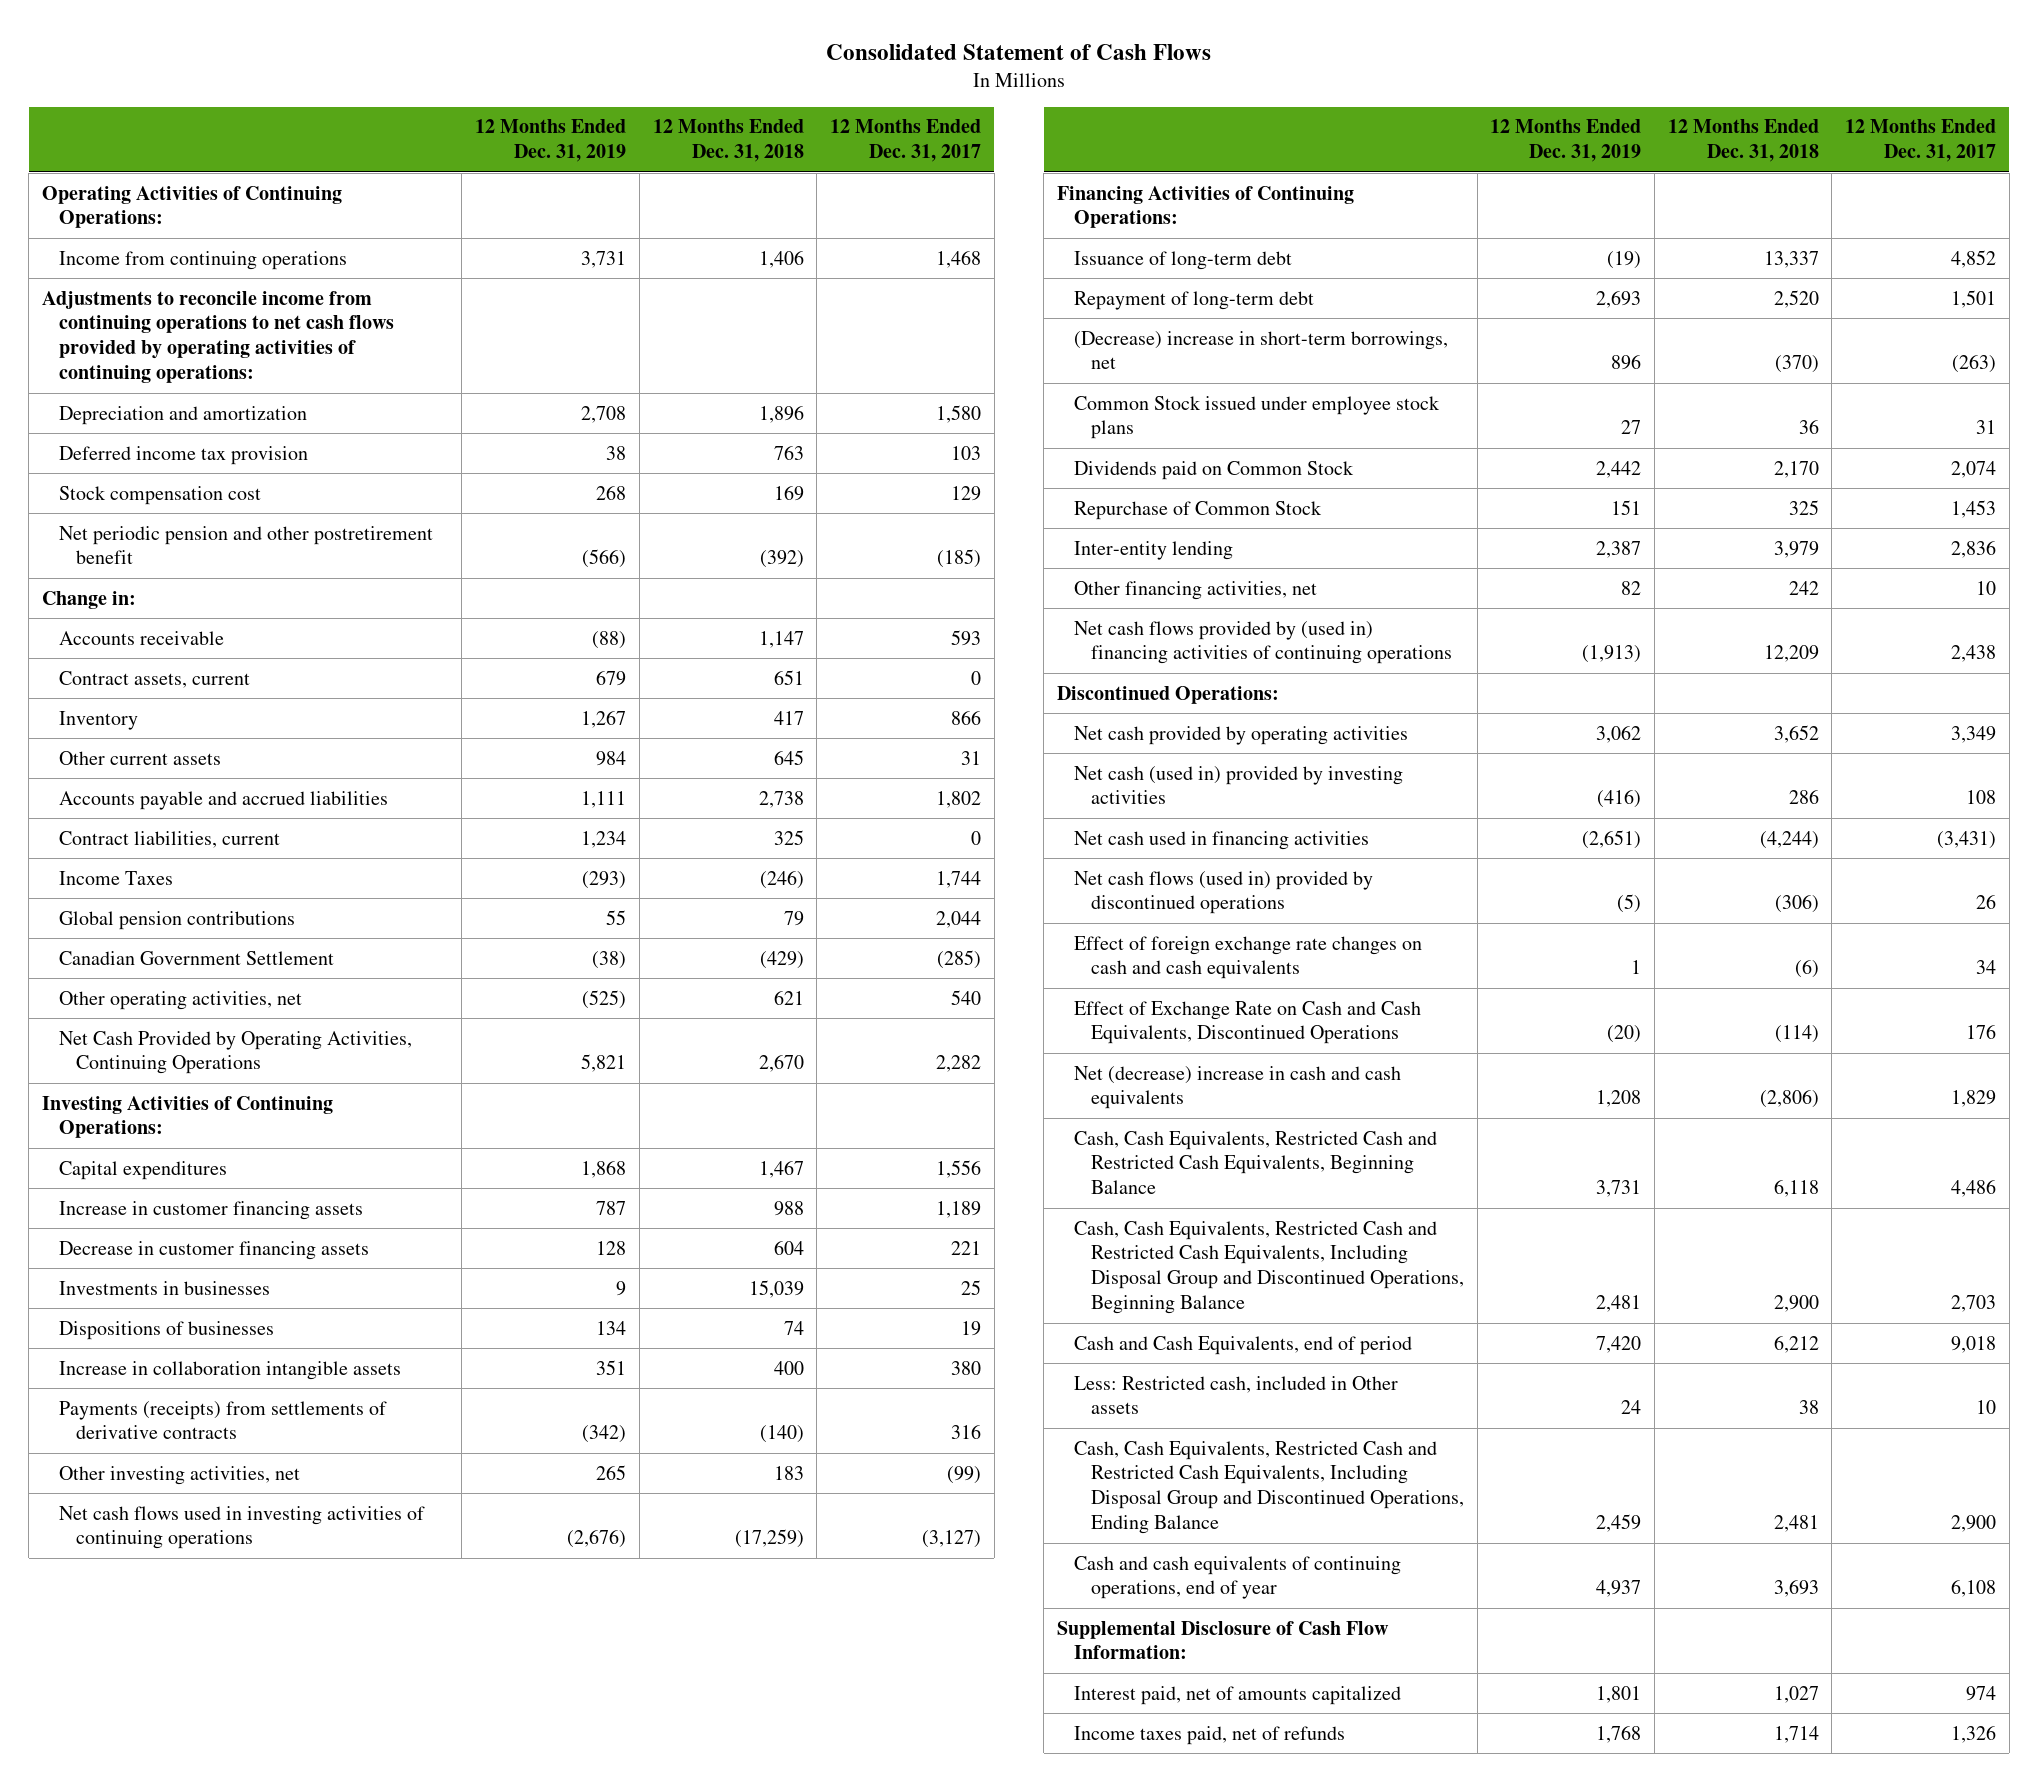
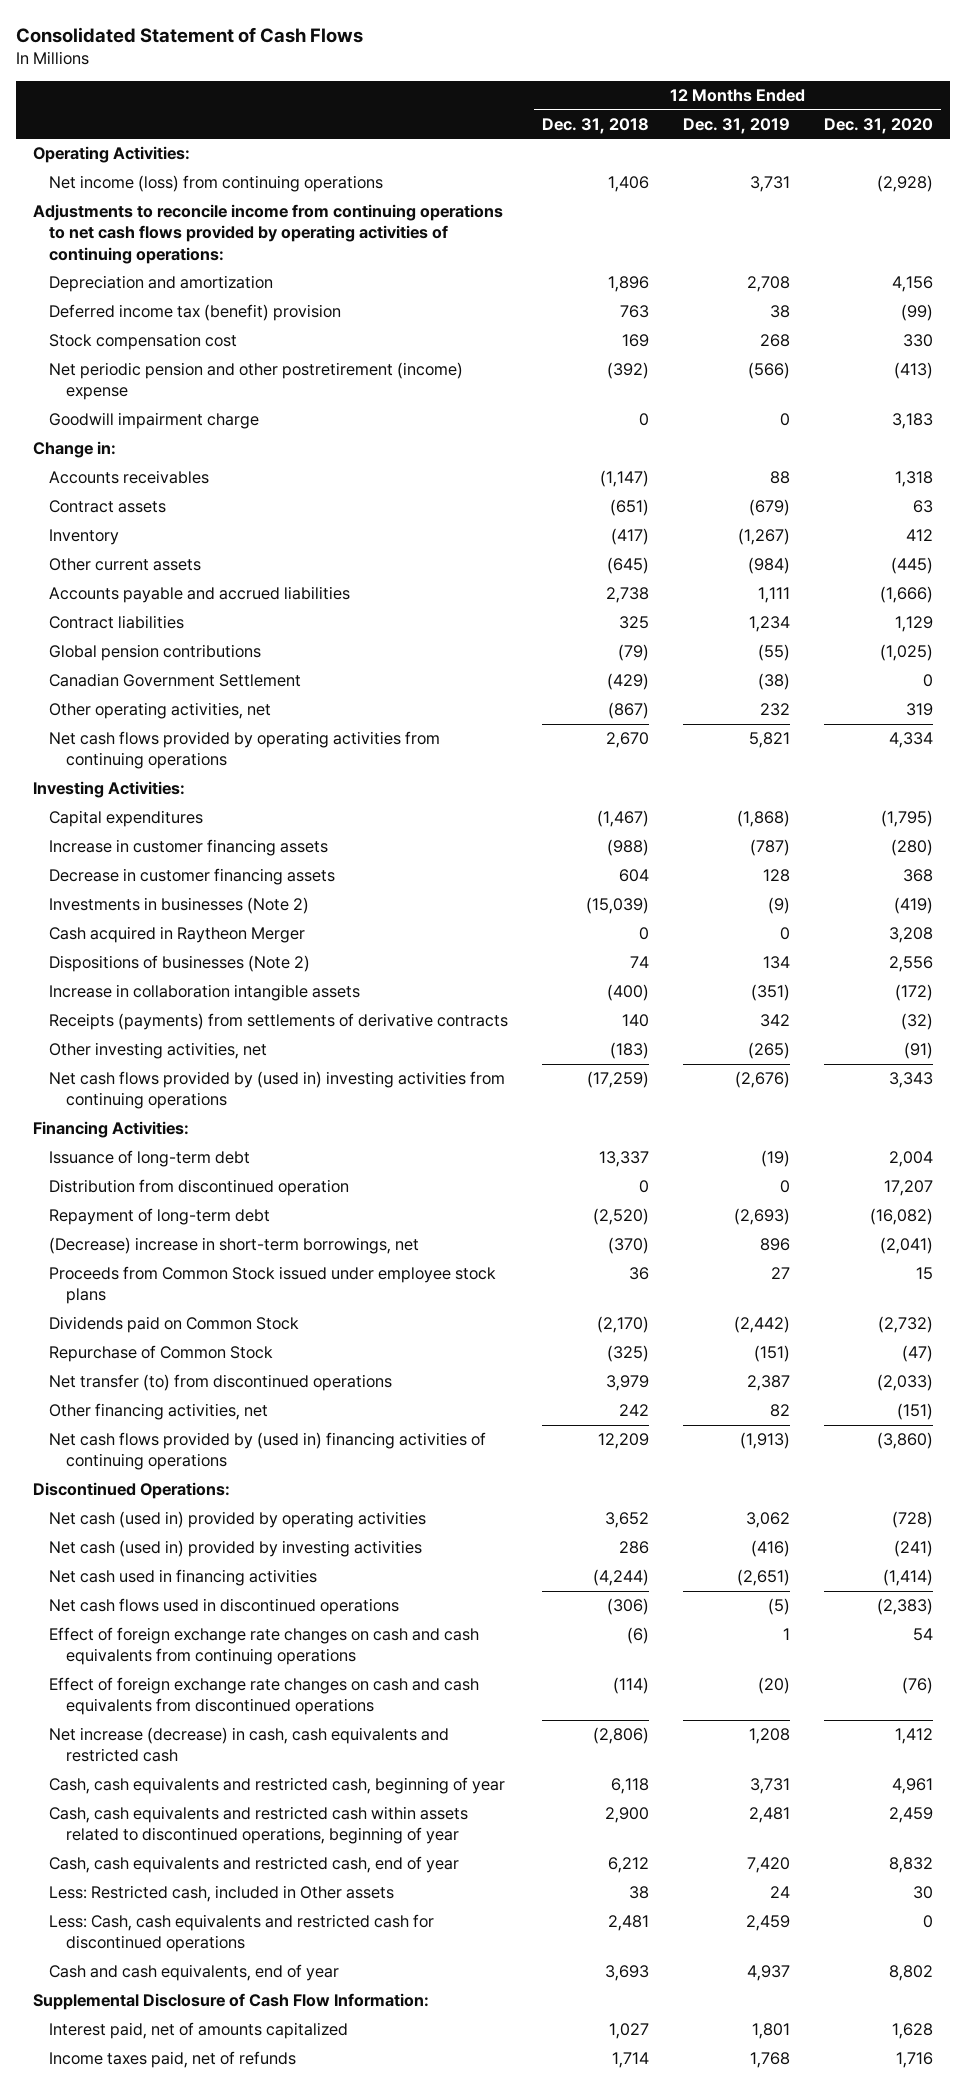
[829,119,981,163] 12 Months Ended Dec. 31, 2017 -> none
none -> [823,117,933,134] Dec. 31, 2020
[42,185,343,229] Operating Activities of Continuing Operations: -> [32,146,190,164] Operating Activities:
[58,250,347,270] Income from continuing operations -> [49,175,384,193] Net income (loss) from continuing operations
[58,445,308,465] Deferred income tax provision -> [49,304,342,322] Deferred income tax (benefit) provision
[58,525,433,565] Net periodic pension and other postretirement benefit -> [49,362,464,401] Net periodic pension and other postretirement (income) expense
none -> [49,412,260,430] Goodwill impairment charge
[58,630,224,645] Accounts receivable -> [49,470,210,485] Accounts receivables
[592,630,627,649] (88) -> [770,471,791,485] 88
[758,630,804,648] 1,147 -> [600,470,650,488] (1,147)
[58,670,250,688] Contract assets, current -> [49,500,167,514] Contract assets
[596,669,627,686] 679 -> [749,499,791,517] (679)
[773,669,804,685] 651 -> [610,499,650,517] (651)
[581,709,627,728] 1,267 -> [738,528,791,546] (1,267)
[773,710,804,725] 417 -> [611,528,650,546] (417)
[596,750,627,766] 984 -> [748,557,791,575] (984)
[773,749,804,765] 645 -> [607,557,650,575] (645)
[58,870,173,885] Income Taxes -> none
[58,830,280,848] Contract liabilities, current -> [49,615,185,630] Contract liabilities
[606,909,627,925] 55 -> [758,644,791,662] (55)
[783,910,804,926] 79 -> [618,644,650,662] (79)
[582,989,627,1009] (525) -> [760,703,791,717] 232
[773,989,804,1005] 621 -> [608,702,650,720] (867)
[58,1030,412,1075] Net Cash Provided by Operating Activities, Continuing Operations -> [49,731,441,770] Net cash flows provided by operating activities from continuing operations
[42,1095,334,1139] Investing Activities of Continuing Operations: -> [32,781,185,799] Investing Activities:
[581,1159,627,1178] 1,868 -> [737,810,791,828] (1,868)
[758,1159,804,1178] 1,467 -> [597,810,650,828] (1,467)
[596,1200,627,1215] 787 -> [750,839,791,857] (787)
[773,1200,804,1216] 988 -> [607,839,650,857] (988)
[58,1280,270,1295] Investments in businesses -> [49,897,310,915] Investments in businesses (Note 2)
[616,1280,627,1296] 9 -> [768,897,791,915] (9)
[748,1279,804,1298] 15,039 -> [586,897,650,915] (15,039)
none -> [49,926,306,944] Cash acquired in Raytheon Merger
[58,1320,274,1340] Dispositions of businesses -> [49,955,311,973] Dispositions of businesses (Note 2)
[596,1359,627,1375] 351 -> [751,984,791,1002] (351)
[773,1360,804,1375] 400 -> [607,984,650,1002] (400)
[58,1400,387,1440] Payments (receipts) from settlements of derivative contracts -> [49,1013,509,1031] Receipts (payments) from settlements of derivative contracts
[582,1425,627,1444] (342) -> [760,1014,791,1028] 342
[759,1425,804,1444] (140) -> [622,1014,650,1028] 140
[596,1464,627,1480] 265 -> [748,1042,791,1060] (265)
[773,1465,804,1480] 183 -> [610,1042,650,1060] (183)
[58,1505,425,1550] Net cash flows used in investing activities of continuing operations -> [49,1071,506,1110] Net cash flows provided by (used in) investing activities from continuing operations
[1057,185,1355,229] Financing Activities of Continuing Operations: -> [32,1121,189,1139] Financing Activities:
none -> [49,1179,350,1197] Distribution from discontinued operation
[1596,289,1642,308] 2,693 -> [734,1208,791,1226] (2,693)
[1773,289,1819,308] 2,520 -> [593,1208,650,1226] (2,520)
[1073,395,1440,440] Common Stock issued under employee stock plans -> [49,1266,497,1305] Proceeds from Common Stock issued under employee stock plans
[1596,460,1642,478] 2,442 -> [734,1316,791,1334] (2,442)
[1773,460,1819,478] 2,170 -> [597,1316,650,1334] (2,170)
[1611,499,1642,515] 151 -> [754,1345,791,1363] (151)
[1788,499,1819,515] 325 -> [607,1345,650,1363] (325)
[1073,540,1233,560] Inter-entity lending -> [49,1374,393,1392] Net transfer (to) from discontinued operations
[1073,725,1408,745] Net cash provided by operating activities -> [49,1511,427,1529] Net cash (used in) provided by operating activities
[1073,870,1373,915] Net cash flows (used in) provided by discontinued operations -> [49,1598,400,1616] Net cash flows used in discontinued operations
[1073,935,1422,980] Effect of foreign exchange rate changes on cash and cash equivalents -> [49,1627,480,1666] Effect of foreign exchange rate changes on cash and cash equivalents from continuing operations
[1073,1000,1421,1045] Effect of Exchange Rate on Cash and Cash Equivalents, Discontinued Operations -> [49,1677,480,1716] Effect of foreign exchange rate changes on cash and cash equivalents from discontinued operations
[1073,1065,1401,1110] Net (decrease) increase in cash and cash equivalents -> [49,1727,450,1763] Net increase (decrease) in cash, cash equivalents and restricted cash
[1073,1130,1437,1195] Cash, Cash Equivalents, Restricted Cash and Restricted Cash Equivalents, Beginning Balance -> [49,1777,506,1795] Cash, cash equivalents and restricted cash, beginning of year
[1073,1220,1464,1315] Cash, Cash Equivalents, Restricted Cash and Restricted Cash Equivalents, Including Disposal Group and Discontinued Operations, Beginning Balance -> [49,1806,469,1845] Cash, cash equivalents and restricted cash within assets related to discontinued operations, beginning of year
[1073,1335,1412,1355] Cash and Cash Equivalents, end of period -> [49,1856,460,1874] Cash, cash equivalents and restricted cash, end of year
[1073,1440,1464,1535] Cash, Cash Equivalents, Restricted Cash and Restricted Cash Equivalents, Including Disposal Group and Discontinued Operations, Ending Balance -> [49,1914,435,1953] Less: Cash, cash equivalents and restricted cash for discontinued operations
[1073,1555,1401,1600] Cash and cash equivalents of continuing operations, end of year -> [49,1964,340,1982] Cash and cash equivalents, end of year

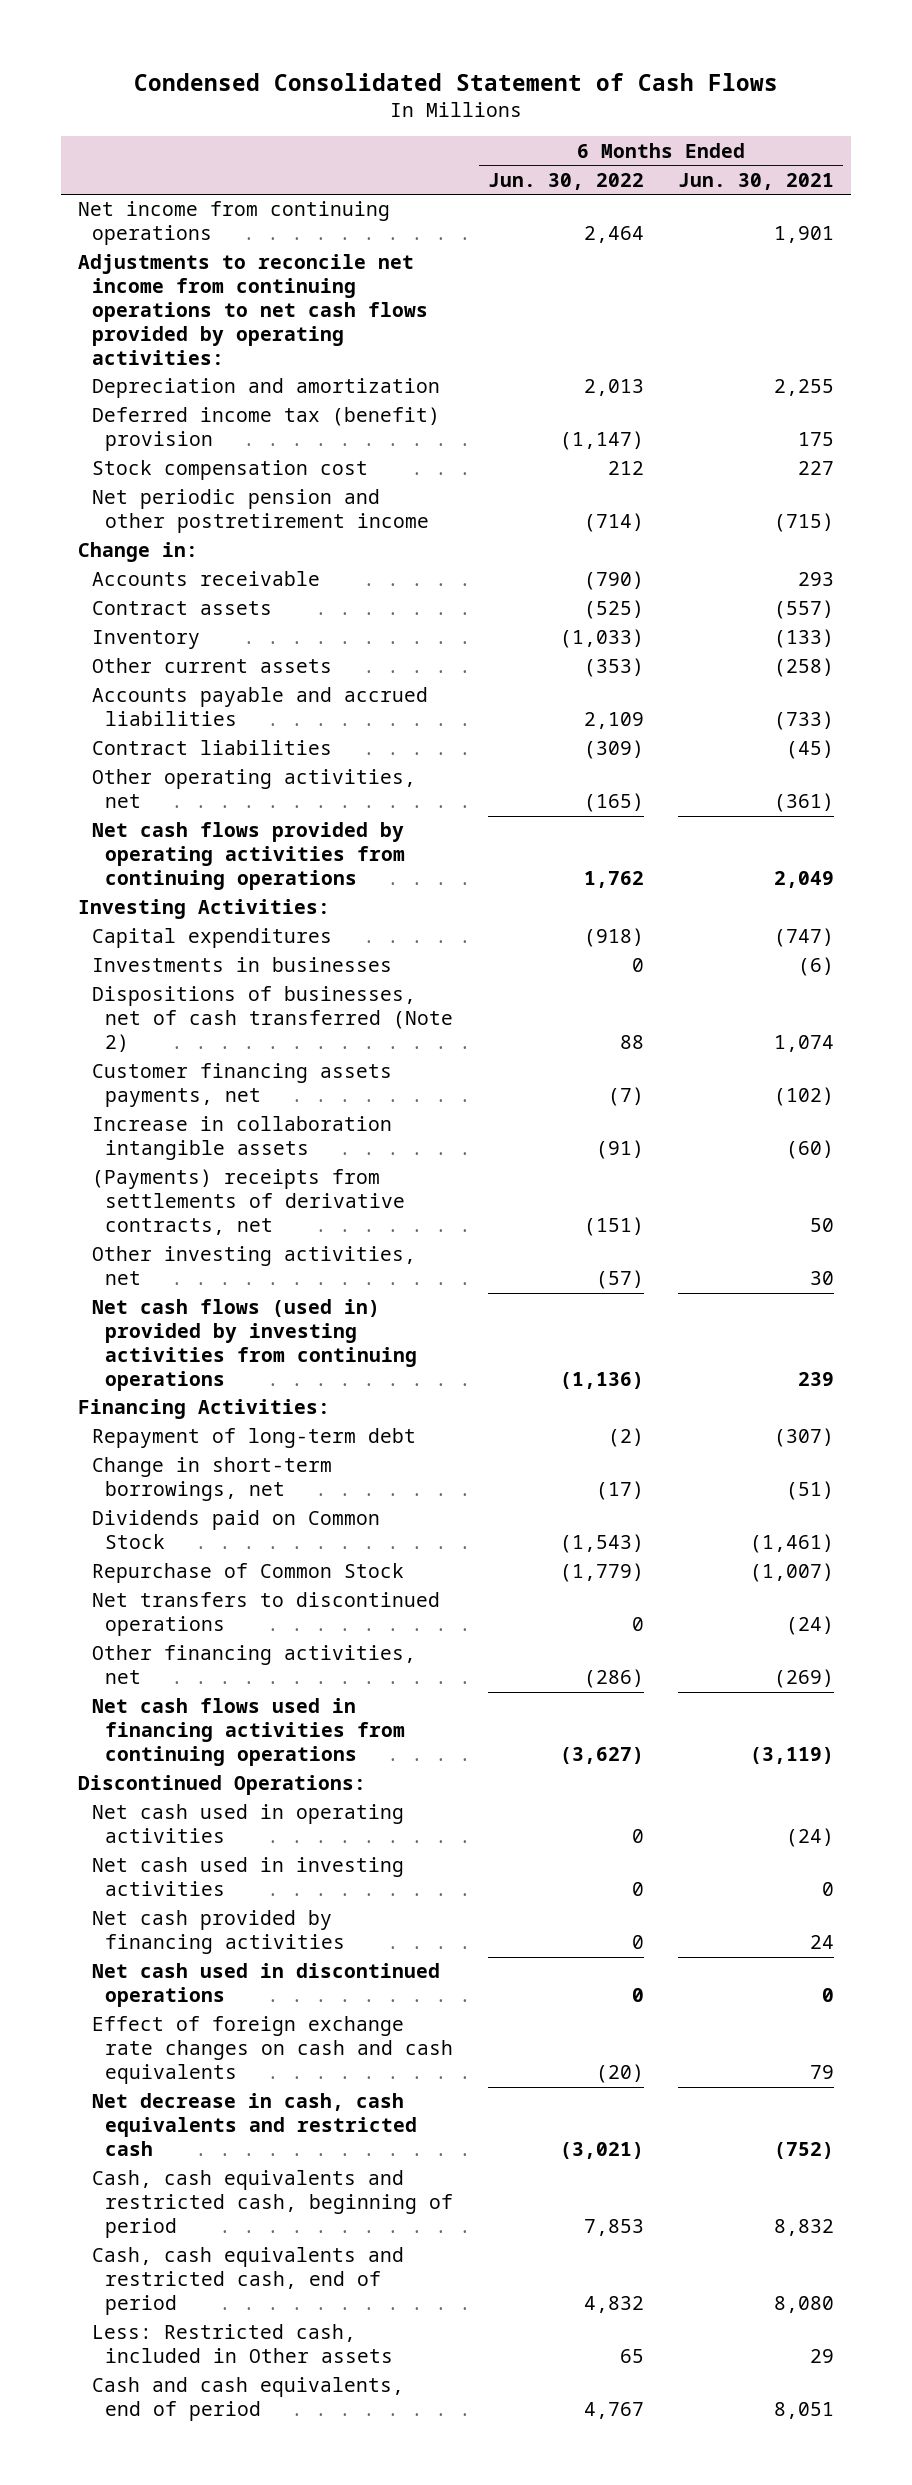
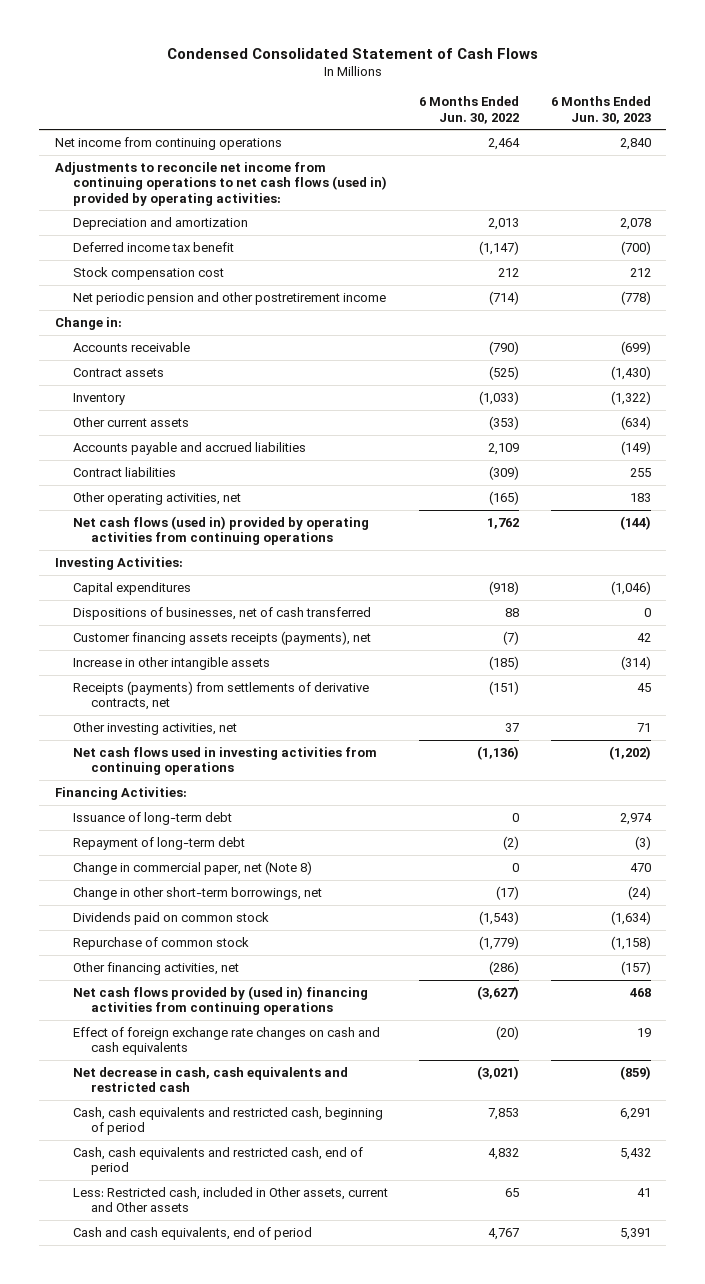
[678,172,835,190] Jun. 30, 2021 -> none
none -> [550,96,651,124] 6 Months Ended Jun. 30, 2023
[77,254,428,365] Adjustments to reconcile net income from continuing operations to net cash flows provided by operating activities: -> [54,161,387,206] Adjustments to reconcile net income from continuing operations to net cash flows (used in) provided by operating activities:
[91,407,440,452] Deferred income tax (benefit) provision -> [72,241,234,252] Deferred income tax benefit
[91,822,406,891] Net cash flows provided by operating activities from continuing operations -> [72,515,369,546] Net cash flows (used in) provided by operating activities from continuing operations
[91,957,392,973] Investments in businesses -> none
[91,986,454,1053] Dispositions of businesses, net of cash transferred (Note 2) -> [72,606,371,620] Dispositions of businesses, net of cash transferred
[91,1063,392,1108] Customer financing assets payments, net -> [72,630,371,645] Customer financing assets receipts (payments), net
[91,1116,392,1161] Increase in collaboration intangible assets -> [72,656,270,670] Increase in other intangible assets
[595,1140,644,1160] (91) -> [489,655,520,670] (185)
[91,1169,406,1236] (Payments) receipts from settlements of derivative contracts, net -> [72,680,369,711] Receipts (payments) from settlements of derivative contracts, net
[595,1270,644,1290] (57) -> [505,722,520,732] 37
[91,1299,418,1392] Net cash flows (used in) provided by investing activities from continuing operations -> [72,746,377,776] Net cash flows used in investing activities from continuing operations
none -> [72,811,232,825] Issuance of long-term debt
[91,1592,440,1637] Net transfers to discontinued operations -> none
none -> [72,860,312,875] Change in commercial paper, net (Note 8)
[91,1457,332,1502] Change in short-term borrowings, net -> [72,886,322,900] Change in other short-term borrowings, net
[91,1510,380,1550] Dividends paid on Common Stock -> [72,911,269,925] Dividends paid on common stock
[91,1563,404,1584] Repurchase of Common Stock -> [72,936,249,950] Repurchase of common stock
[77,1775,366,1796] Discontinued Operations: -> none
[91,1804,404,1844] Net cash used in operating activities -> none
[91,1857,404,1897] Net cash used in investing activities -> none
[91,1910,346,1955] Net cash provided by financing activities -> none
[91,1963,440,2008] Net cash used in discontinued operations -> none
[91,1698,406,1767] Net cash flows used in financing activities from continuing operations -> [72,985,368,1016] Net cash flows provided by (used in) financing activities from continuing operations
[91,2324,394,2364] Less: Restricted cash, included in Other assets -> [72,1186,388,1213] Less: Restricted cash, included in Other assets, current and Other assets

